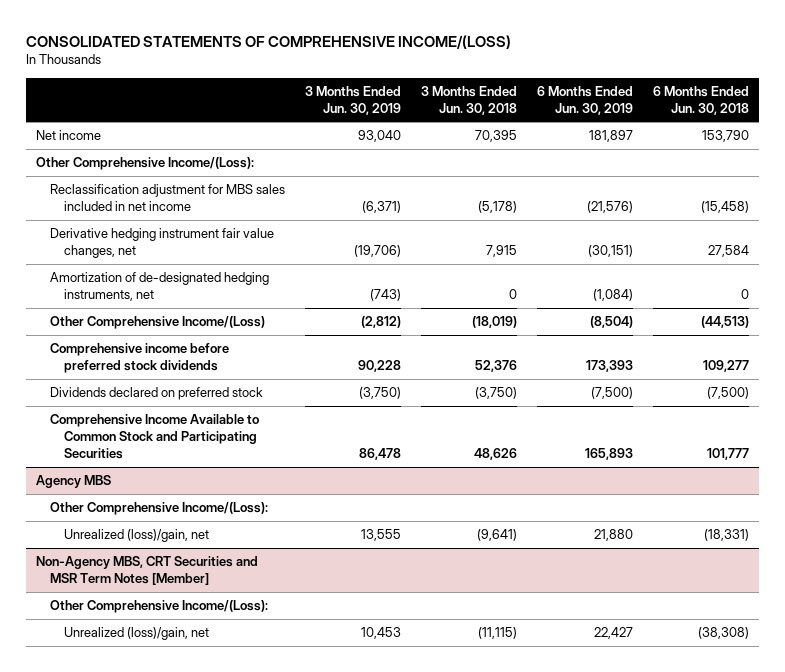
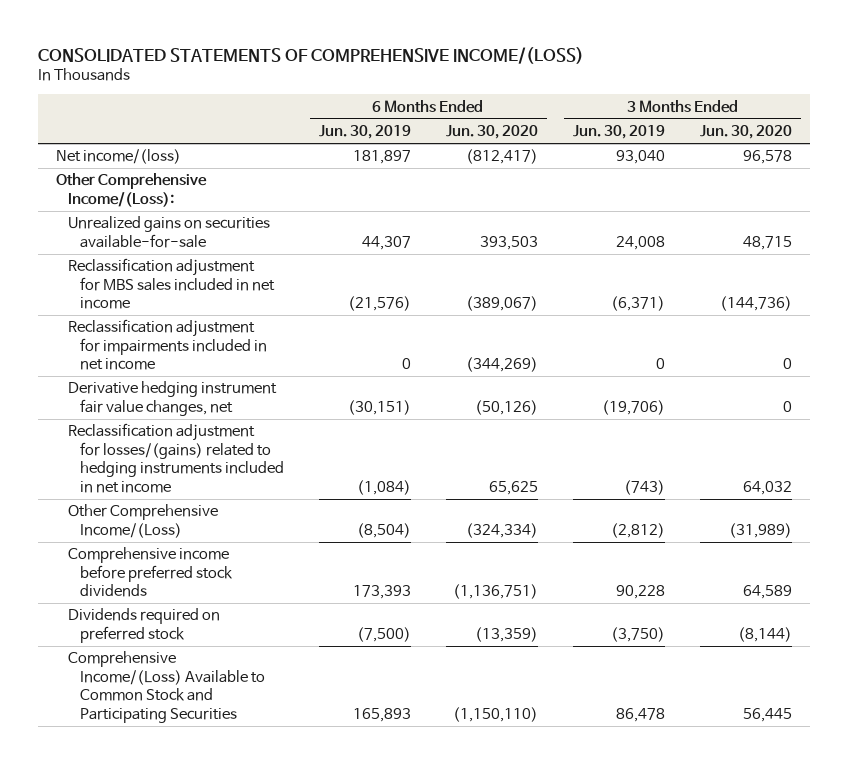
[421,85,518,115] 3 Months Ended Jun. 30, 2018 -> none
[653,85,750,115] 6 Months Ended Jun. 30, 2018 -> none
none -> [446,125,539,140] Jun. 30, 2020
none -> [700,125,793,140] Jun. 30, 2020
[36,130,102,141] Net income -> [56,149,182,165] Net income/(loss)
none -> [67,216,270,248] Unrealized gains on securities available-for-sale
none -> [67,319,267,371] Reclassification adjustment for impairments included in net income
[50,272,270,302] Amortization of de-designated hedging instruments, net -> [67,423,284,493] Reclassification adjustment for losses/(gains) related to hedging instruments included in net income
[36,475,112,489] Agency MBS -> none
[50,502,269,516] Other Comprehensive Income/(Loss): -> none
[64,529,210,543] Unrealized (loss)/gain, net -> none
[36,556,259,586] Non-Agency MBS, CRT Securities and MSR Term Notes [Member] -> none
[50,600,269,614] Other Comprehensive Income/(Loss): -> none
[64,627,210,641] Unrealized (loss)/gain, net -> none
[50,387,264,401] Dividends declared on preferred stock -> [67,608,220,643] Dividends required on preferred stock
[50,414,260,460] Comprehensive Income Available to Common Stock and Participating Securities -> [67,651,265,723] Comprehensive Income/(Loss) Available to Common Stock and Participating Securities

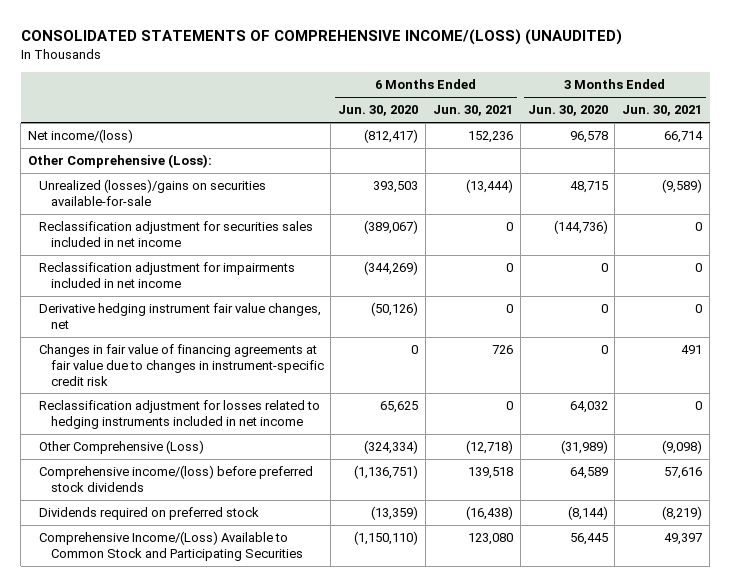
[38,46,585,64] CONSOLIDATED STATEMENTS OF COMPREHENSIVE INCOME/(LOSS) -> [20,29,622,46] CONSOLIDATED STATEMENTS OF COMPREHENSIVE INCOME/(LOSS) (UNAUDITED)
[318,125,411,140] Jun. 30, 2019 -> none
[573,125,666,140] Jun. 30, 2019 -> none
none -> [432,105,513,117] Jun. 30, 2021
none -> [622,105,703,117] Jun. 30, 2021
[56,173,208,207] Other Comprehensive Income/(Loss): -> [28,154,213,169] Other Comprehensive (Loss):
[67,216,270,248] Unrealized gains on securities available-for-sale -> [39,179,267,206] Unrealized (losses)/gains on securities available-for-sale
[67,258,275,310] Reclassification adjustment for MBS sales included in net income -> [39,221,314,247] Reclassification adjustment for securities sales included in net income
none -> [39,344,324,386] Changes in fair value of financing agreements at fair value due to changes in instrument-specific credit risk
[67,423,284,493] Reclassification adjustment for losses/(gains) related to hedging instruments included in net income -> [39,400,321,429] Reclassification adjustment for losses related to hedging instruments included in net income
[67,504,218,538] Other Comprehensive Income/(Loss) -> [39,440,205,455] Other Comprehensive (Loss)
[67,547,233,598] Comprehensive income before preferred stock dividends -> [39,465,314,492] Comprehensive income/(loss) before preferred stock dividends

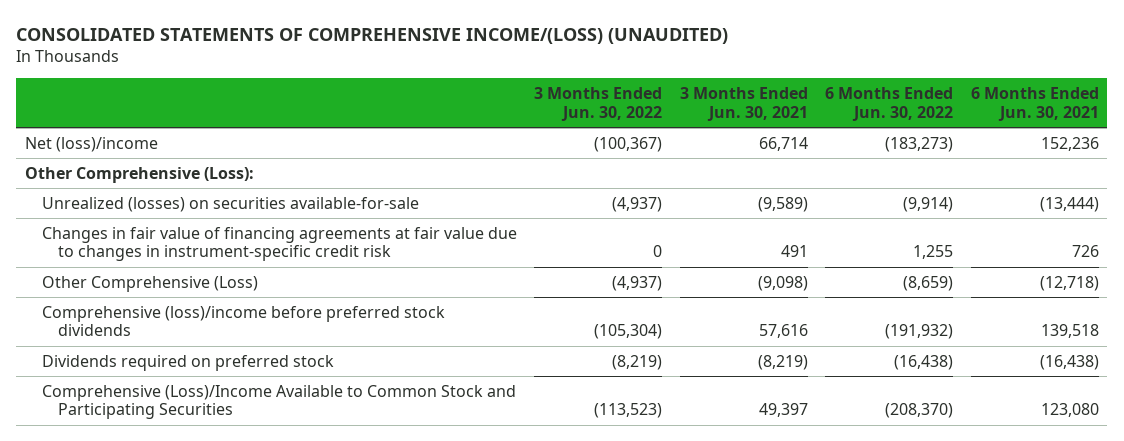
[338,105,419,117] Jun. 30, 2020 -> none
[527,105,608,117] Jun. 30, 2020 -> none
none -> [534,87,663,121] 3 Months Ended Jun. 30, 2022
none -> [825,87,954,121] 6 Months Ended Jun. 30, 2022
[28,129,134,144] Net income/(loss) -> [25,136,159,152] Net (loss)/income
[39,221,314,247] Reclassification adjustment for securities sales included in net income -> none
[39,262,296,288] Reclassification adjustment for impairments included in net income -> none
[39,303,322,329] Derivative hedging instrument fair value changes, net -> none
[39,179,267,206] Unrealized (losses)/gains on securities available-for-sale -> [41,196,419,212] Unrealized (losses) on securities available-for-sale
[39,400,321,429] Reclassification adjustment for losses related to hedging instruments included in net income -> none
[39,465,314,492] Comprehensive income/(loss) before preferred stock dividends -> [41,305,445,337] Comprehensive (loss)/income before preferred stock dividends
[39,531,303,561] Comprehensive Income/(Loss) Available to Common Stock and Participating Securities -> [41,384,516,420] Comprehensive (Loss)/Income Available to Common Stock and Participating Securities

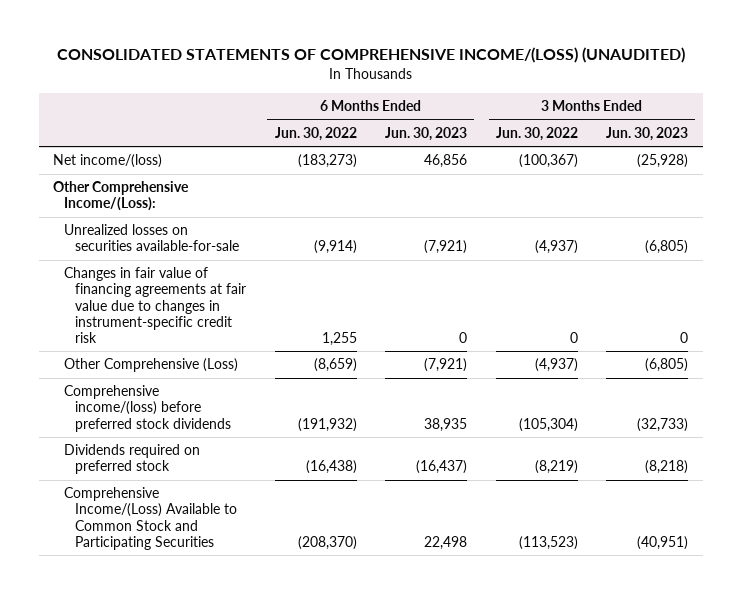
[679,87,808,121] 3 Months Ended Jun. 30, 2021 -> none
[970,87,1099,121] 6 Months Ended Jun. 30, 2021 -> none
none -> [385,126,468,141] Jun. 30, 2023
none -> [606,126,689,141] Jun. 30, 2023
[25,136,159,152] Net (loss)/income -> [52,154,162,169] Net income/(loss)
[25,166,255,183] Other Comprehensive (Loss): -> [52,181,189,212] Other Comprehensive Income/(Loss):
[41,196,419,212] Unrealized (losses) on securities available-for-sale -> [63,224,240,252] Unrealized losses on securities available-for-sale
[41,305,445,337] Comprehensive (loss)/income before preferred stock dividends -> [63,385,232,432] Comprehensive income/(loss) before preferred stock dividends
[41,384,516,420] Comprehensive (Loss)/Income Available to Common Stock and Participating Securities -> [63,487,238,550] Comprehensive Income/(Loss) Available to Common Stock and Participating Securities

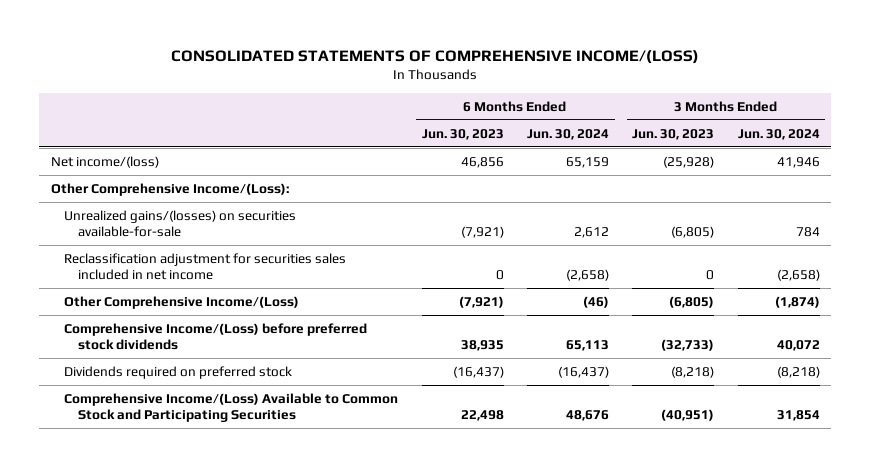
[56,47,685,64] CONSOLIDATED STATEMENTS OF COMPREHENSIVE INCOME/(LOSS) (UNAUDITED) -> [171,49,700,64] CONSOLIDATED STATEMENTS OF COMPREHENSIVE INCOME/(LOSS)
[274,126,357,141] Jun. 30, 2022 -> none
[495,126,578,141] Jun. 30, 2022 -> none
none -> [527,128,610,140] Jun. 30, 2024
none -> [737,128,820,140] Jun. 30, 2024
[63,267,247,343] Changes in fair value of financing agreements at fair value due to changes in instrument-specific credit risk -> none
[63,224,240,252] Unrealized losses on securities available-for-sale -> [64,209,297,238] Unrealized gains/(losses) on securities available-for-sale
none -> [64,252,347,281] Reclassification adjustment for securities sales included in net income
[63,358,238,373] Other Comprehensive (Loss) -> [64,295,300,309] Other Comprehensive Income/(Loss)
[63,385,232,432] Comprehensive income/(loss) before preferred stock dividends -> [64,322,368,351] Comprehensive Income/(Loss) before preferred stock dividends

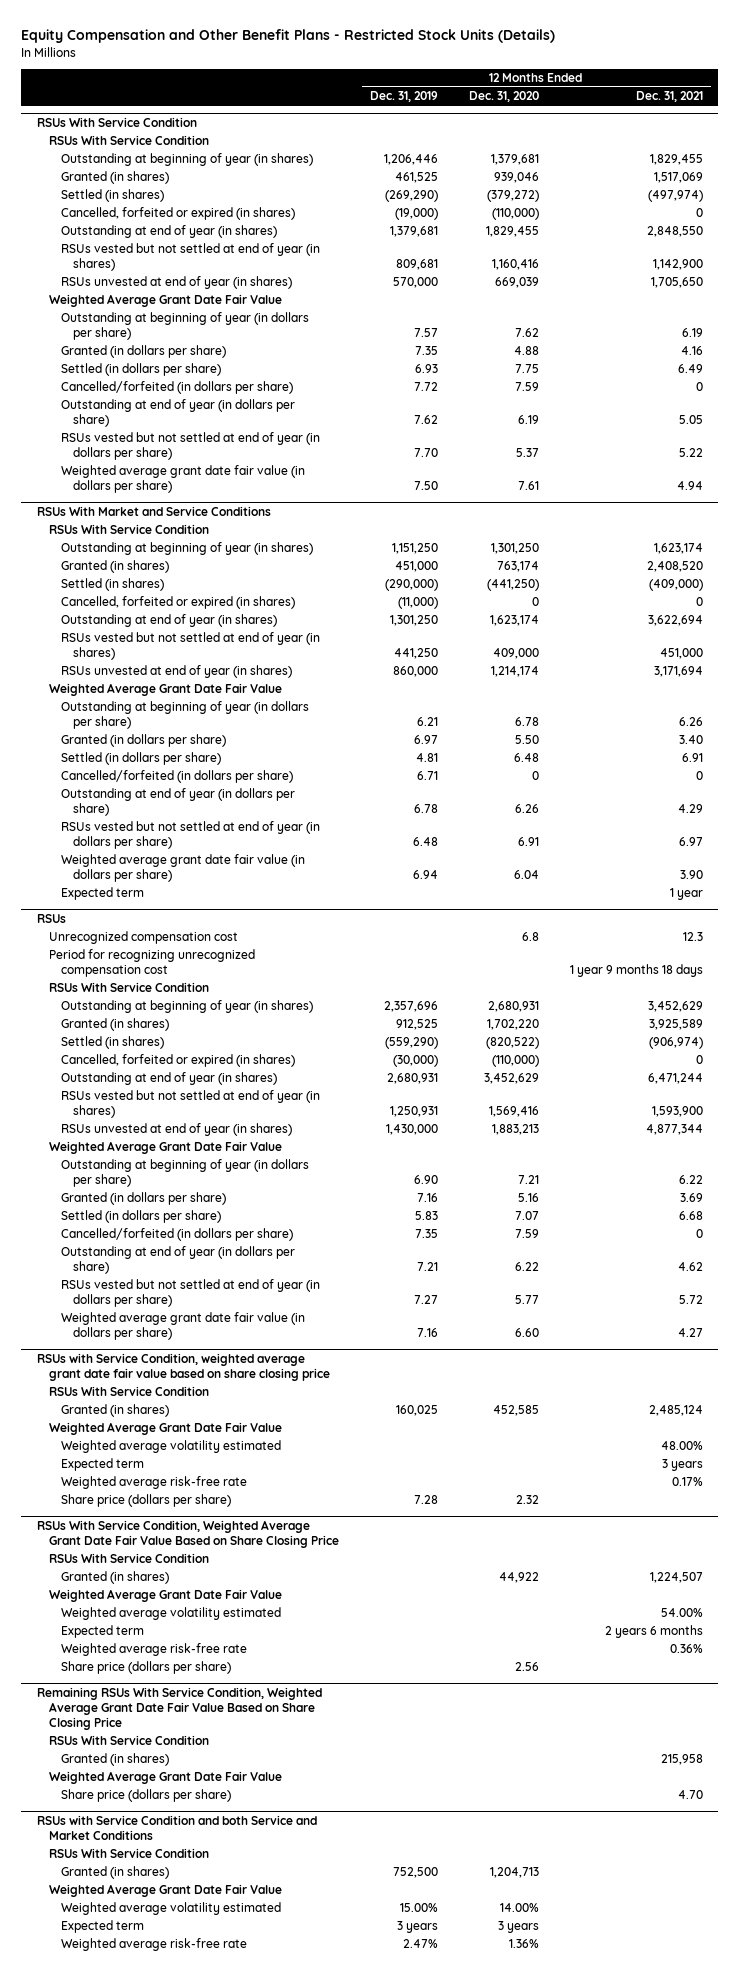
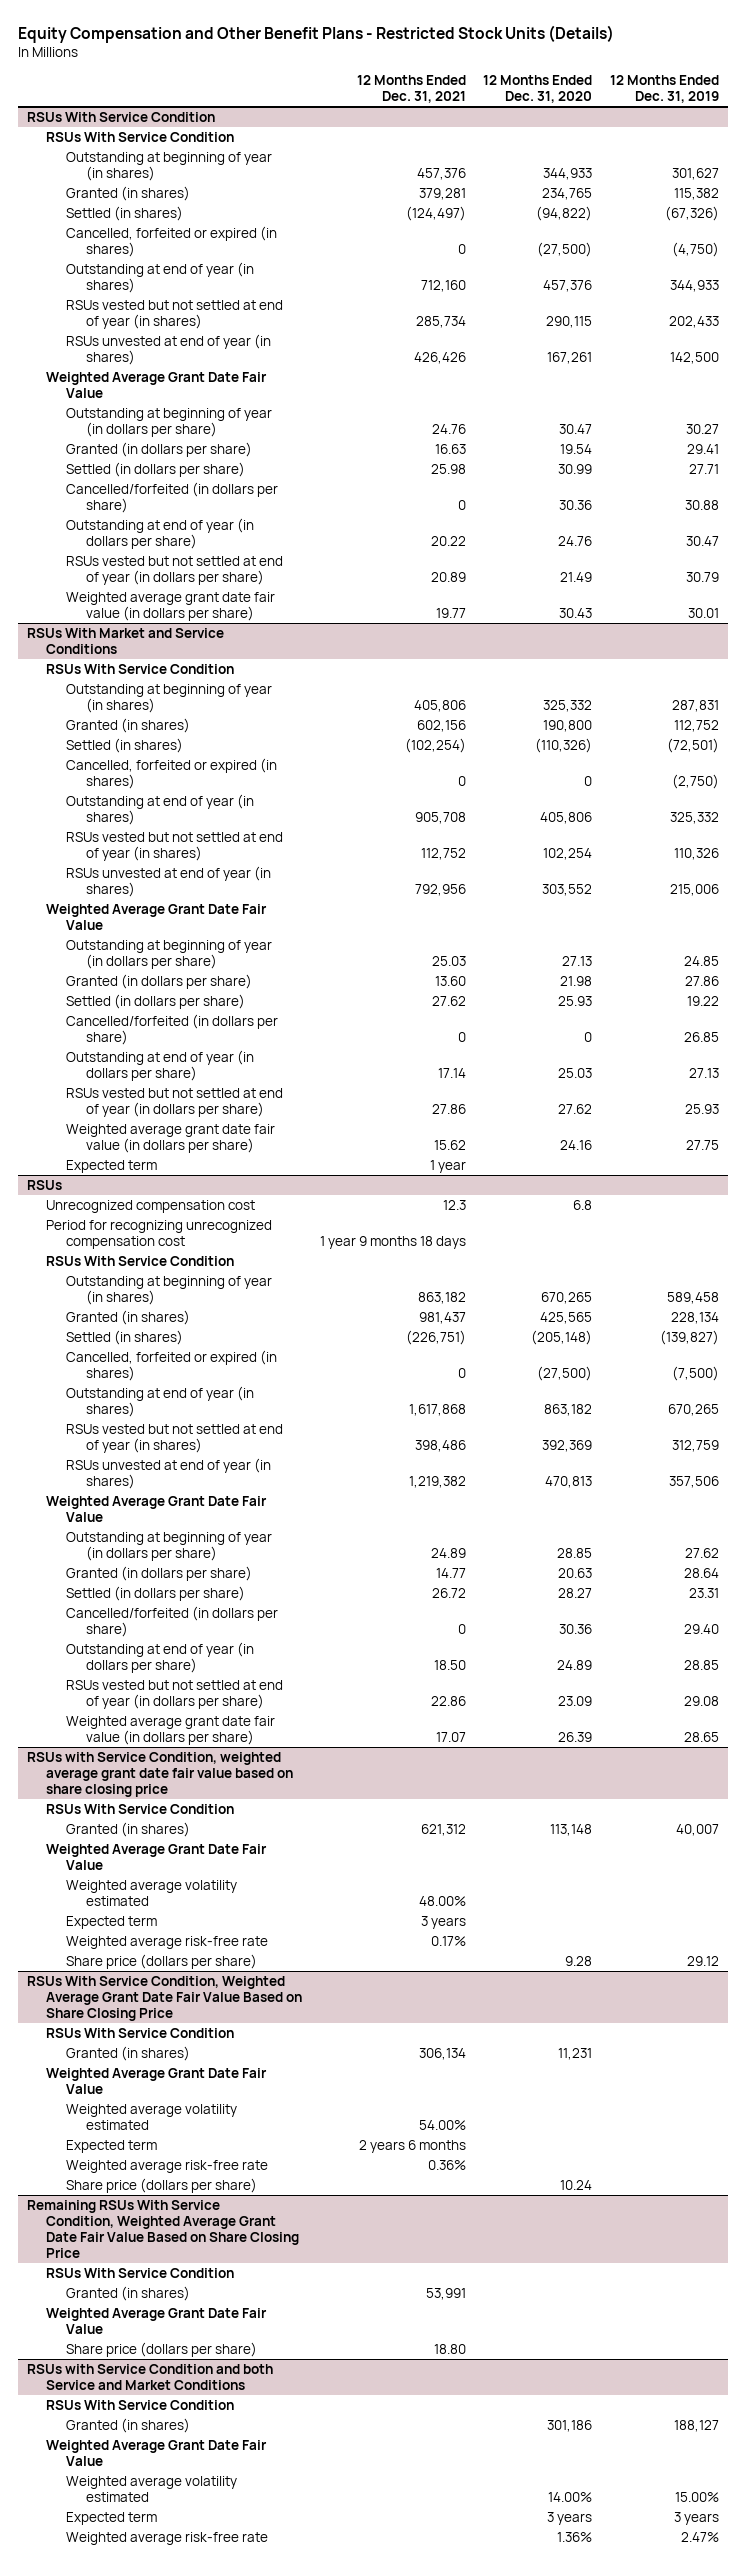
[383,154,438,166] 1,206,446 -> [671,167,719,180] 301,627
[490,154,539,166] 1,379,681 -> [543,167,593,180] 344,933
[649,154,703,166] 1,829,455 -> [416,167,466,180] 457,376
[394,172,438,184] 461,525 -> [673,187,719,200] 115,382
[493,172,539,184] 939,046 -> [542,187,593,200] 234,765
[653,172,703,184] 1,517,069 -> [418,187,466,200] 379,281
[384,190,438,203] (269,290) -> [664,205,719,221] (67,326)
[486,190,539,203] (379,272) -> [536,205,593,221] (94,822)
[647,190,703,203] (497,974) -> [405,205,466,221] (124,497)
[394,208,438,221] (19,000) -> [671,241,719,257] (4,750)
[491,208,539,221] (110,000) -> [537,241,593,257] (27,500)
[389,226,438,238] 1,379,681 -> [669,279,719,292] 344,933
[485,226,539,238] 1,829,455 -> [543,279,593,292] 457,376
[646,226,703,238] 2,848,550 -> [420,279,466,292] 712,160
[395,259,438,271] 809,681 -> [668,315,719,328] 202,433
[491,259,539,271] 1,160,416 -> [546,315,593,328] 290,115
[652,259,703,271] 1,142,900 -> [415,315,466,328] 285,734
[392,277,438,289] 570,000 -> [669,351,719,364] 142,500
[494,277,539,289] 669,039 -> [547,351,593,364] 167,261
[650,277,703,289] 1,705,650 -> [413,351,466,364] 426,426
[413,328,438,338] 7.57 -> [685,423,719,434] 30.27
[514,328,539,338] 7.62 -> [559,423,593,434] 30.47
[681,328,703,338] 6.19 -> [431,423,466,434] 24.76
[414,346,438,356] 7.35 -> [686,443,719,454] 29.41
[513,346,539,356] 4.88 -> [560,443,593,454] 19.54
[680,346,703,356] 4.16 -> [434,443,466,454] 16.63
[414,364,438,374] 6.93 -> [688,463,719,474] 27.71
[514,364,539,374] 7.75 -> [558,463,593,474] 30.99
[677,364,703,374] 6.49 -> [430,463,466,474] 25.98
[413,382,438,392] 7.72 -> [684,499,719,510] 30.88
[514,382,539,392] 7.59 -> [559,499,593,510] 30.36
[413,415,438,425] 7.62 -> [685,535,719,546] 30.47
[517,415,539,425] 6.19 -> [558,535,593,546] 24.76
[678,415,703,425] 5.05 -> [430,535,466,546] 20.22
[413,448,438,458] 7.70 -> [685,571,719,582] 30.79
[515,448,539,458] 5.37 -> [560,571,593,582] 21.49
[678,448,703,458] 5.22 -> [430,571,466,582] 20.89
[413,481,438,491] 7.50 -> [687,607,719,618] 30.01
[517,481,539,491] 7.61 -> [559,607,593,618] 30.43
[676,481,703,491] 4.94 -> [435,607,466,618] 19.77
[391,543,438,555] 1,151,250 -> [671,699,719,712] 287,831
[490,543,539,555] 1,301,250 -> [543,699,593,712] 325,332
[653,543,703,555] 1,623,174 -> [413,699,466,712] 405,806
[394,561,438,573] 451,000 -> [673,719,719,732] 112,752
[496,561,539,573] 763,174 -> [543,719,593,732] 190,800
[646,561,703,573] 2,408,520 -> [416,719,466,732] 602,156
[384,579,438,592] (290,000) -> [666,737,719,753] (72,501)
[486,579,539,592] (441,250) -> [535,737,593,753] (110,326)
[648,579,703,592] (409,000) -> [404,737,466,753] (102,254)
[397,597,438,610] (11,000) -> [671,773,719,789] (2,750)
[389,615,438,627] 1,301,250 -> [669,811,719,824] 325,332
[489,615,539,627] 1,623,174 -> [540,811,593,824] 405,806
[647,615,703,627] 3,622,694 -> [414,811,466,824] 905,708
[393,648,438,660] 441,250 -> [673,847,719,860] 110,326
[492,648,539,660] 409,000 -> [543,847,593,860] 102,254
[659,648,703,660] 451,000 -> [420,847,466,860] 112,752
[392,666,438,678] 860,000 -> [669,883,719,896] 215,006
[490,666,539,678] 1,214,174 -> [542,883,593,896] 303,552
[653,666,703,678] 3,171,694 -> [414,883,466,896] 792,956
[416,717,438,727] 6.21 -> [683,955,719,966] 24.85
[514,717,539,727] 6.78 -> [562,955,593,966] 27.13
[678,717,703,727] 6.26 -> [431,955,466,966] 25.03
[413,735,438,745] 6.97 -> [684,975,719,986] 27.86
[514,735,539,745] 5.50 -> [560,975,593,986] 21.98
[678,735,703,745] 3.40 -> [434,975,466,986] 13.60
[415,753,438,763] 4.81 -> [686,995,719,1006] 19.22
[513,753,539,763] 6.48 -> [558,995,593,1006] 25.93
[681,753,703,763] 6.91 -> [431,995,466,1006] 27.62
[416,771,438,781] 6.71 -> [683,1031,719,1042] 26.85
[413,804,438,814] 6.78 -> [688,1067,719,1078] 27.13
[514,804,539,814] 6.26 -> [558,1067,593,1078] 25.03
[677,804,703,814] 4.29 -> [437,1067,466,1078] 17.14
[412,837,438,847] 6.48 -> [684,1103,719,1114] 25.93
[517,837,539,847] 6.91 -> [558,1103,593,1114] 27.62
[678,837,703,847] 6.97 -> [431,1103,466,1114] 27.86
[412,870,438,880] 6.94 -> [685,1139,719,1150] 27.75
[513,870,539,880] 6.04 -> [560,1139,593,1150] 24.16
[679,870,703,880] 3.90 -> [433,1139,466,1150] 15.62
[383,1001,438,1013] 2,357,696 -> [666,1291,719,1304] 589,458
[487,1001,539,1013] 2,680,931 -> [541,1291,593,1304] 670,265
[647,1001,703,1013] 3,452,629 -> [417,1291,466,1304] 863,182
[395,1019,438,1031] 912,525 -> [670,1311,719,1324] 228,134
[486,1019,539,1031] 1,702,220 -> [540,1311,593,1324] 425,565
[648,1019,703,1031] 3,925,589 -> [418,1311,466,1324] 981,437
[384,1037,438,1050] (559,290) -> [659,1329,719,1345] (139,827)
[485,1037,539,1050] (820,522) -> [531,1329,593,1345] (205,148)
[648,1037,703,1050] (906,974) -> [405,1329,466,1345] (226,751)
[392,1055,438,1068] (30,000) -> [671,1365,719,1381] (7,500)
[491,1055,539,1068] (110,000) -> [537,1365,593,1381] (27,500)
[386,1073,438,1085] 2,680,931 -> [667,1403,719,1416] 670,265
[483,1073,539,1085] 3,452,629 -> [544,1403,593,1416] 863,182
[647,1073,703,1085] 6,471,244 -> [408,1403,466,1416] 1,617,868
[389,1106,438,1118] 1,250,931 -> [671,1439,719,1452] 312,759
[488,1106,539,1118] 1,569,416 -> [542,1439,593,1452] 392,369
[651,1106,703,1118] 1,593,900 -> [414,1439,466,1452] 398,486
[385,1124,438,1136] 1,430,000 -> [668,1475,719,1488] 357,506
[491,1124,539,1136] 1,883,213 -> [545,1475,593,1488] 470,813
[645,1124,703,1136] 4,877,344 -> [408,1475,466,1488] 1,219,382
[413,1175,438,1185] 6.90 -> [684,1547,719,1558] 27.62
[517,1175,539,1185] 7.21 -> [557,1547,593,1558] 28.85
[678,1175,703,1185] 6.22 -> [430,1547,466,1558] 24.89
[416,1193,438,1203] 7.16 -> [683,1567,719,1578] 28.64
[517,1193,539,1203] 5.16 -> [558,1567,593,1578] 20.63
[679,1193,703,1203] 3.69 -> [435,1567,466,1578] 14.77
[414,1211,438,1221] 5.83 -> [688,1587,719,1598] 23.31
[514,1211,539,1221] 7.07 -> [558,1587,593,1598] 28.27
[678,1211,703,1221] 6.68 -> [431,1587,466,1598] 26.72
[414,1229,438,1239] 7.35 -> [683,1623,719,1634] 29.40
[514,1229,539,1239] 7.59 -> [559,1623,593,1634] 30.36
[416,1262,438,1272] 7.21 -> [683,1659,719,1670] 28.85
[514,1262,539,1272] 6.22 -> [557,1659,593,1670] 24.89
[677,1262,703,1272] 4.62 -> [433,1659,466,1670] 18.50
[413,1295,438,1305] 7.27 -> [683,1695,719,1706] 29.08
[514,1295,539,1305] 5.77 -> [558,1695,593,1706] 23.09
[678,1295,703,1305] 5.72 -> [430,1695,466,1706] 22.86
[416,1328,438,1338] 7.16 -> [683,1731,719,1742] 28.65
[514,1328,539,1338] 6.60 -> [558,1731,593,1742] 26.39
[677,1328,703,1338] 4.27 -> [435,1731,466,1742] 17.07
[395,1405,438,1417] 160,025 -> [675,1823,719,1836] 40,007
[492,1405,539,1417] 452,585 -> [550,1823,593,1836] 113,148
[648,1405,703,1417] 2,485,124 -> [420,1823,466,1836] 621,312
[413,1495,438,1505] 7.28 -> [686,1955,719,1966] 29.12
[515,1495,539,1505] 2.32 -> [565,1955,593,1966] 9.28
[498,1572,539,1584] 44,922 -> [558,2047,593,2060] 11,231
[649,1572,703,1584] 1,224,507 -> [418,2047,466,2060] 306,134
[514,1662,539,1672] 2.56 -> [560,2179,593,2190] 10.24
[660,1754,703,1766] 215,958 -> [425,2287,466,2300] 53,991
[677,1790,703,1800] 4.70 -> [433,2343,466,2354] 18.80
[392,1867,438,1879] 752,500 -> [673,2419,719,2432] 188,127
[489,1867,539,1879] 1,204,713 -> [547,2419,593,2432] 301,186

